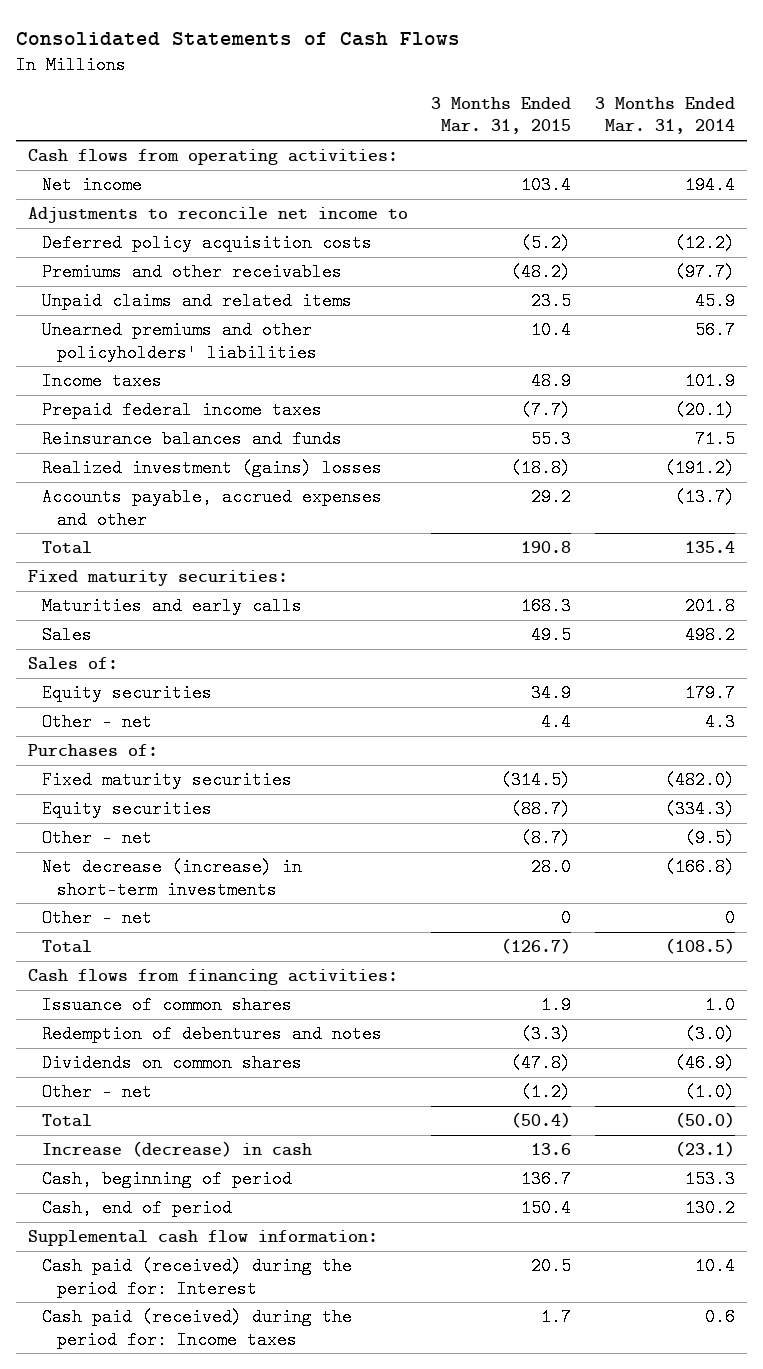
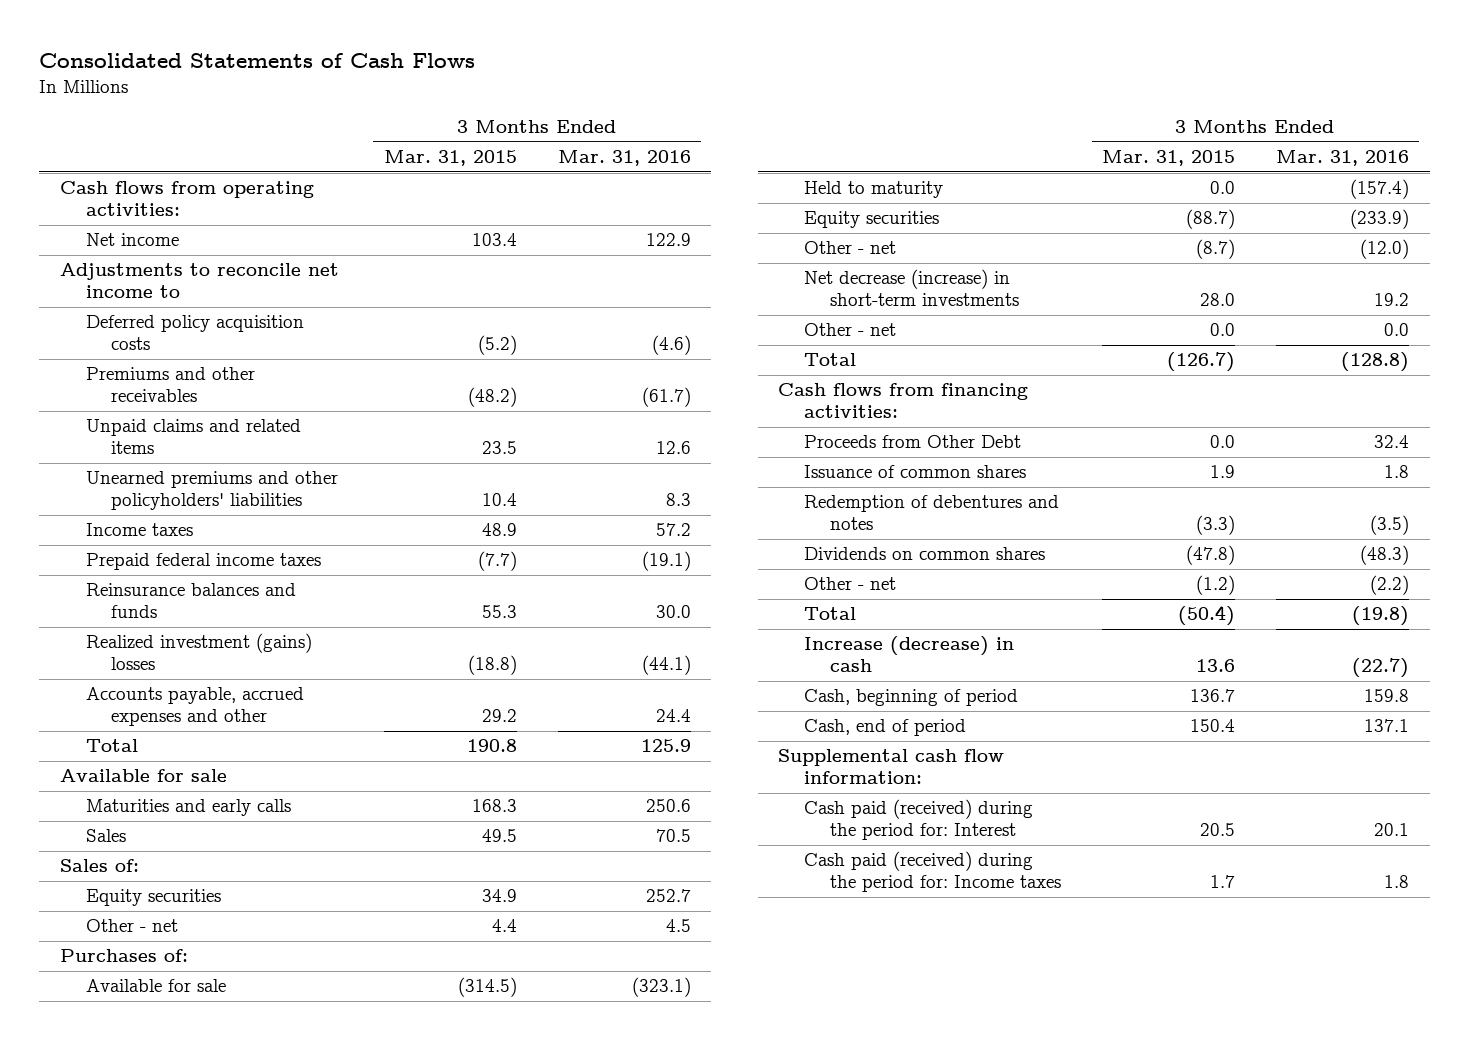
[595,96,736,135] 3 Months Ended Mar. 31, 2014 -> none
none -> [557,150,691,167] Mar. 31, 2016
[27,570,288,587] Fixed maturity securities: -> none
none -> [60,769,228,783] Available for sale
[42,771,293,790] Fixed maturity securities -> [85,979,226,993] Available for sale
none -> [804,181,944,199] Held to maturity
[561,909,572,928] 0 -> [1209,323,1235,337] 0.0
none -> [804,435,1022,449] Proceeds from Other Debt

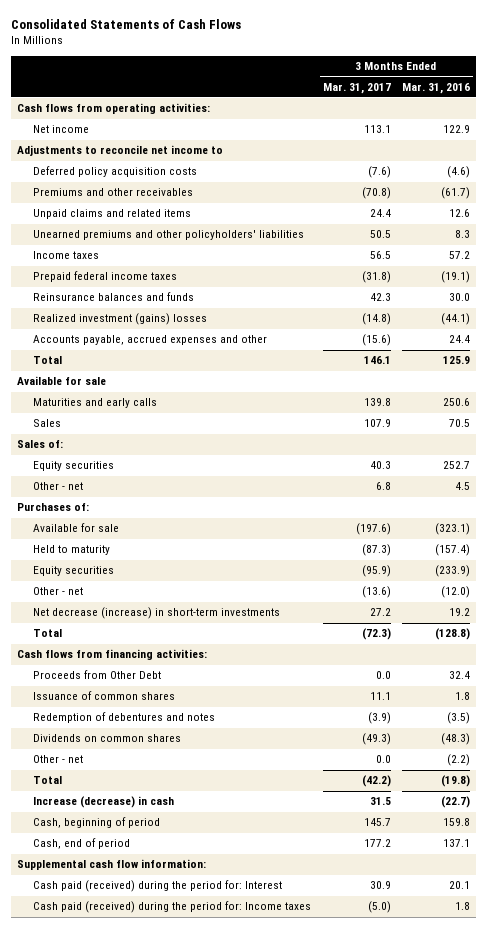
[383,150,517,167] Mar. 31, 2015 -> none
none -> [322,82,391,94] Mar. 31, 2017
[804,323,897,337] Other - net -> none

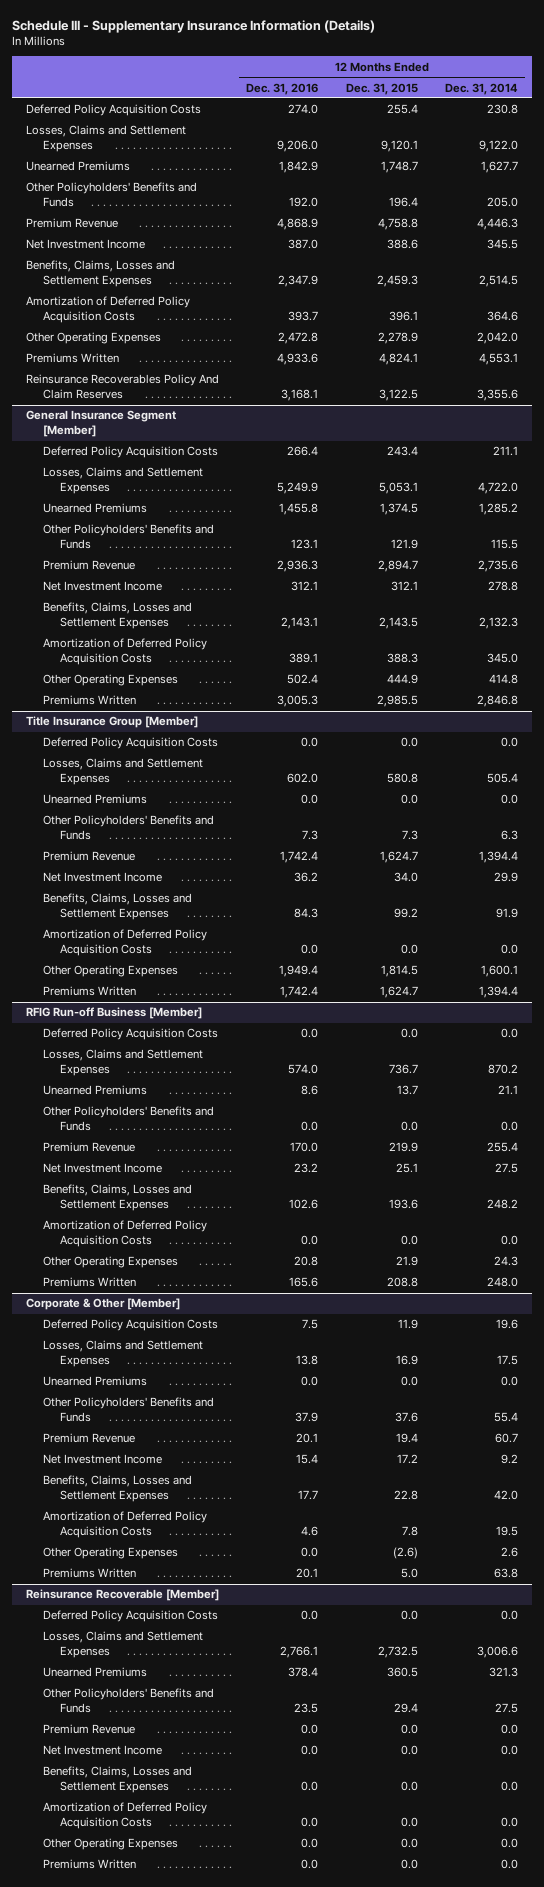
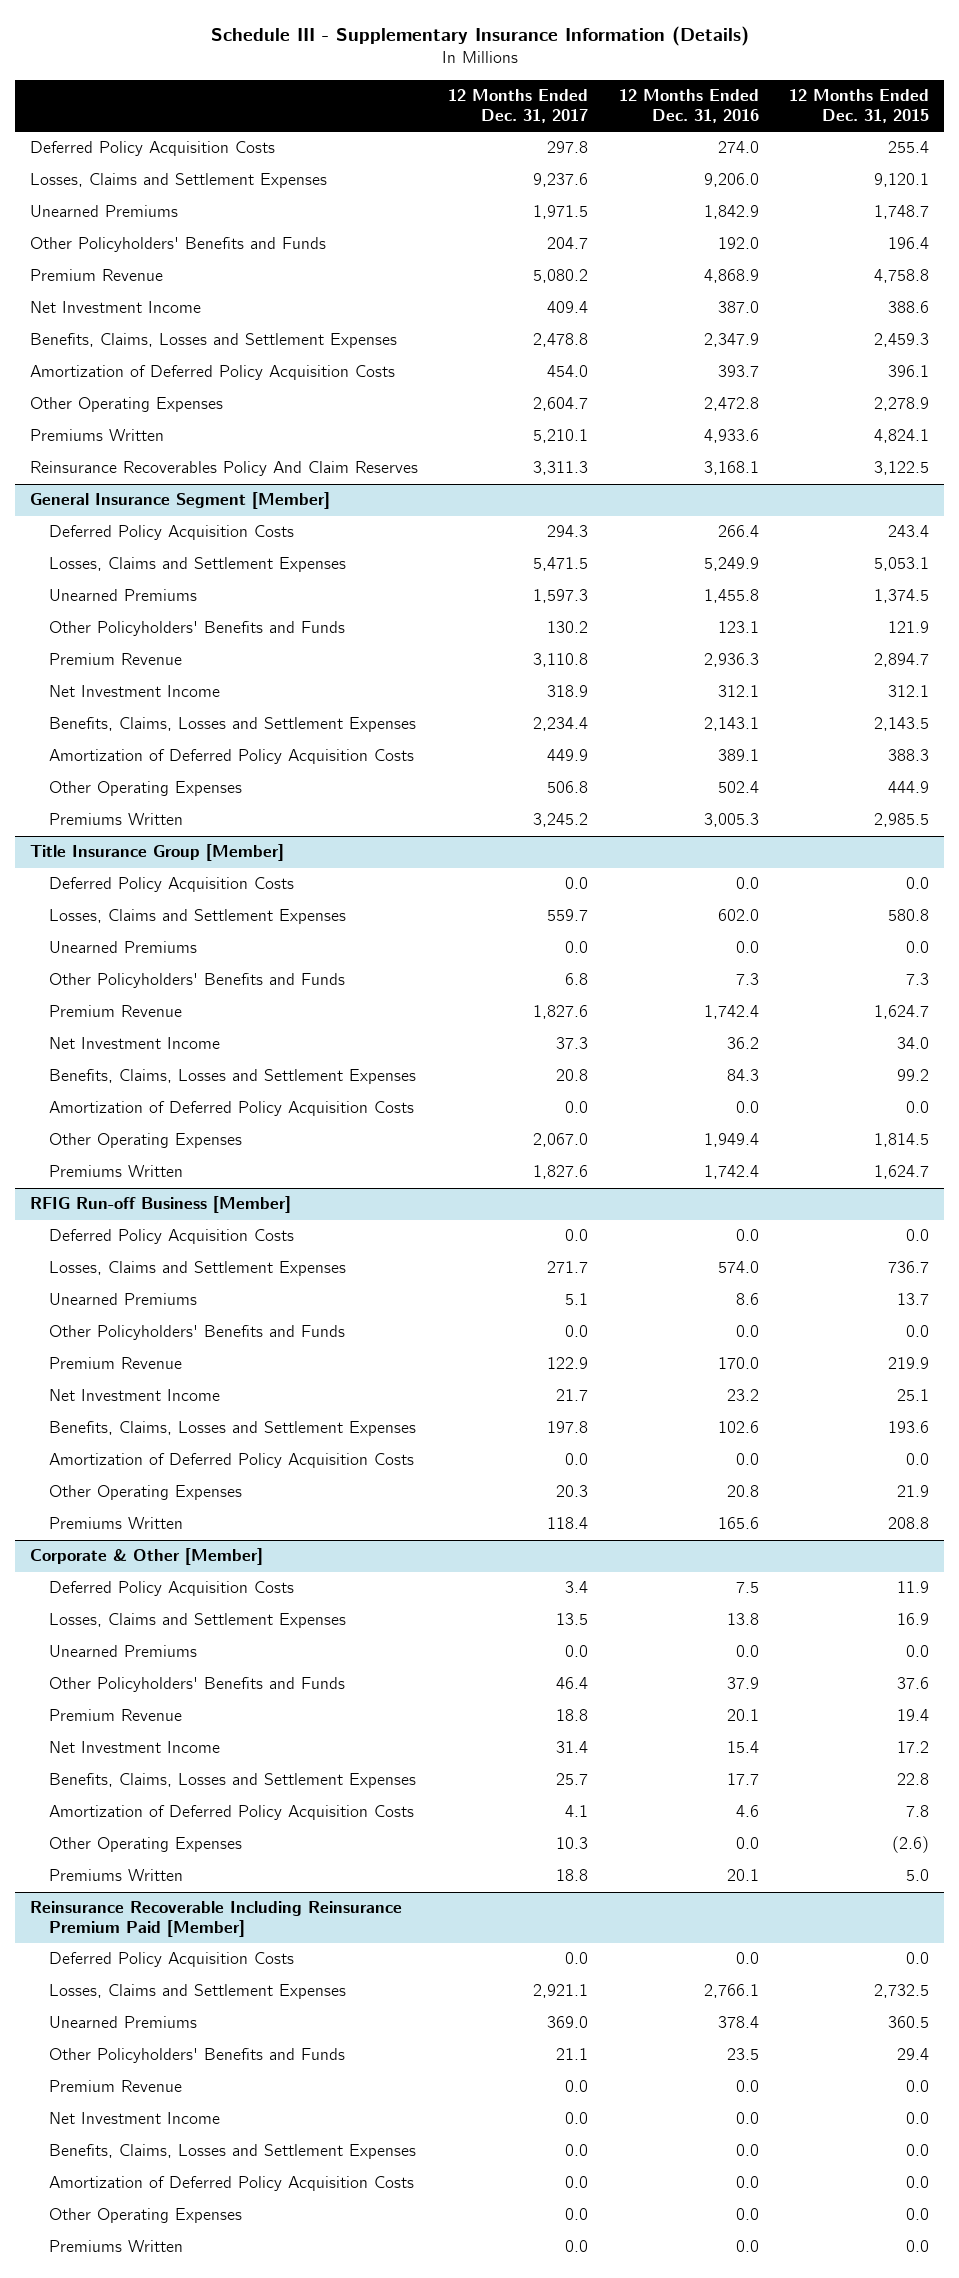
[445,82,519,95] Dec. 31, 2014 -> none
none -> [448,89,589,123] 12 Months Ended Dec. 31, 2017
[25,1589,219,1602] Reinsurance Recoverable [Member] -> [30,1901,403,1938] Reinsurance Recoverable Including Reinsurance Premium Paid [Member]

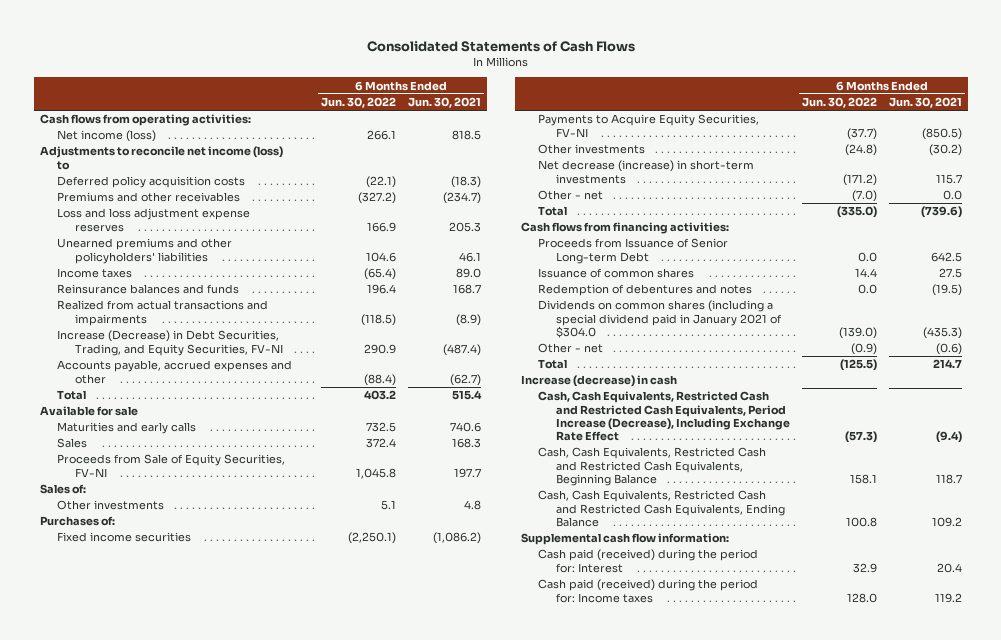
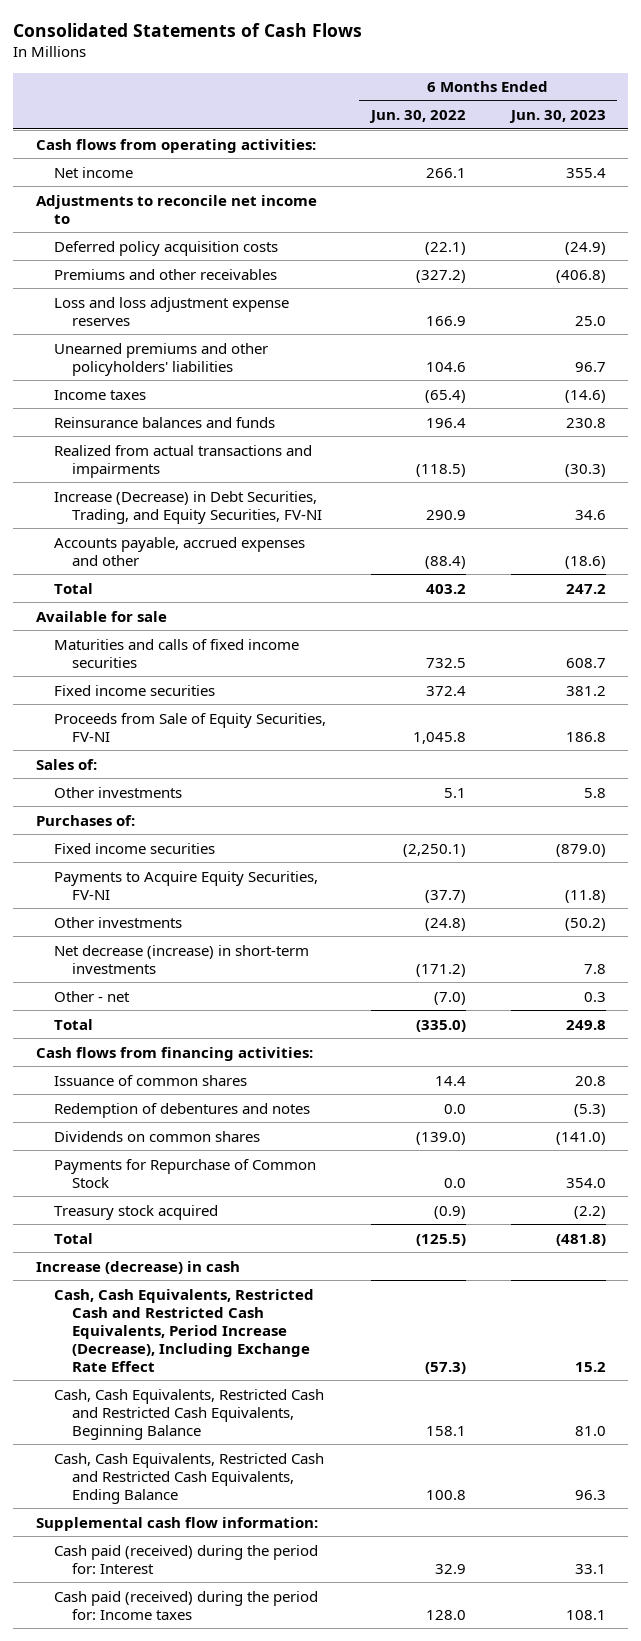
[407,97,481,109] Jun. 30, 2021 -> none
none -> [508,110,606,124] Jun. 30, 2023
[57,130,157,143] Net income (loss) -> [53,166,133,178] Net income
[39,146,283,170] Adjustments to reconcile net income (loss) to -> [35,194,317,224] Adjustments to reconcile net income to
[57,422,197,435] Maturities and early calls -> [53,638,299,668] Maturities and calls of fixed income securities
[57,438,88,449] Sales -> [53,684,215,696] Fixed income securities
[538,238,729,264] Proceeds from Issuance of Senior Long-term Debt -> none
[538,300,782,338] Dividends on common shares (including a special dividend paid in January 2021 of $304.0 -> [53,1130,260,1142] Dividends on common shares
none -> [53,1158,316,1188] Payments for Repurchase of Common Stock
[538,343,604,354] Other - net -> [53,1204,218,1220] Treasury stock acquired

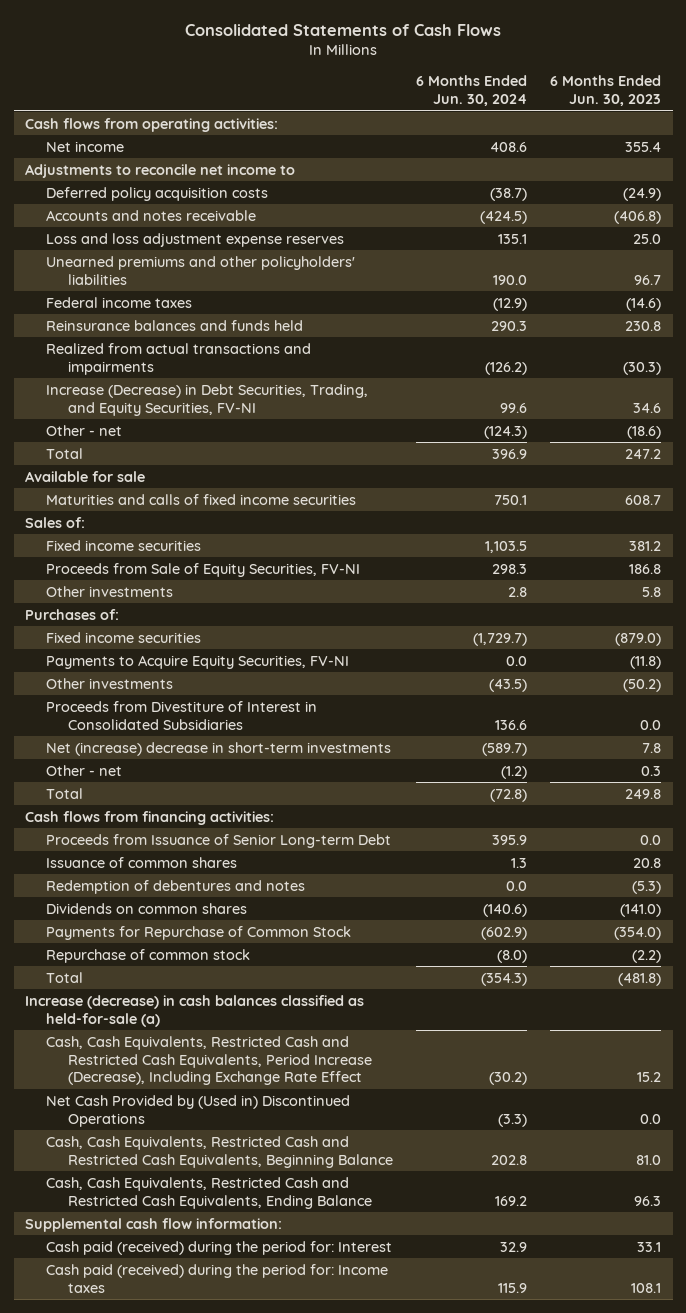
[368,110,466,124] Jun. 30, 2022 -> none
none -> [415,75,527,106] 6 Months Ended Jun. 30, 2024
[53,268,277,280] Premiums and other receivables -> [46,209,257,221] Accounts and notes receivable
[53,389,146,400] Income taxes -> [46,296,193,308] Federal income taxes
[53,416,275,428] Reinsurance balances and funds -> [46,319,304,331] Reinsurance balances and funds held
[53,536,305,566] Accounts payable, accrued expenses and other -> [46,424,123,436] Other - net
[35,758,97,770] Sales of: -> [25,516,86,528] Sales of:
none -> [46,700,318,730] Proceeds from Divestiture of Interest in Consolidated Subsidiaries
[53,944,309,974] Net decrease (increase) in short-term investments -> [46,741,392,756] Net (increase) decrease in short-term investments
none -> [46,833,392,848] Proceeds from Issuance of Senior Long-term Debt
[565,1177,606,1188] 354.0 -> [614,926,662,940] (354.0)
[53,1204,218,1220] Treasury stock acquired -> [46,948,251,963] Repurchase of common stock
[35,1260,240,1274] Increase (decrease) in cash -> [25,994,365,1027] Increase (decrease) in cash balances classified as held-for-sale (a)
none -> [46,1094,351,1127] Net Cash Provided by (Used in) Discontinued Operations

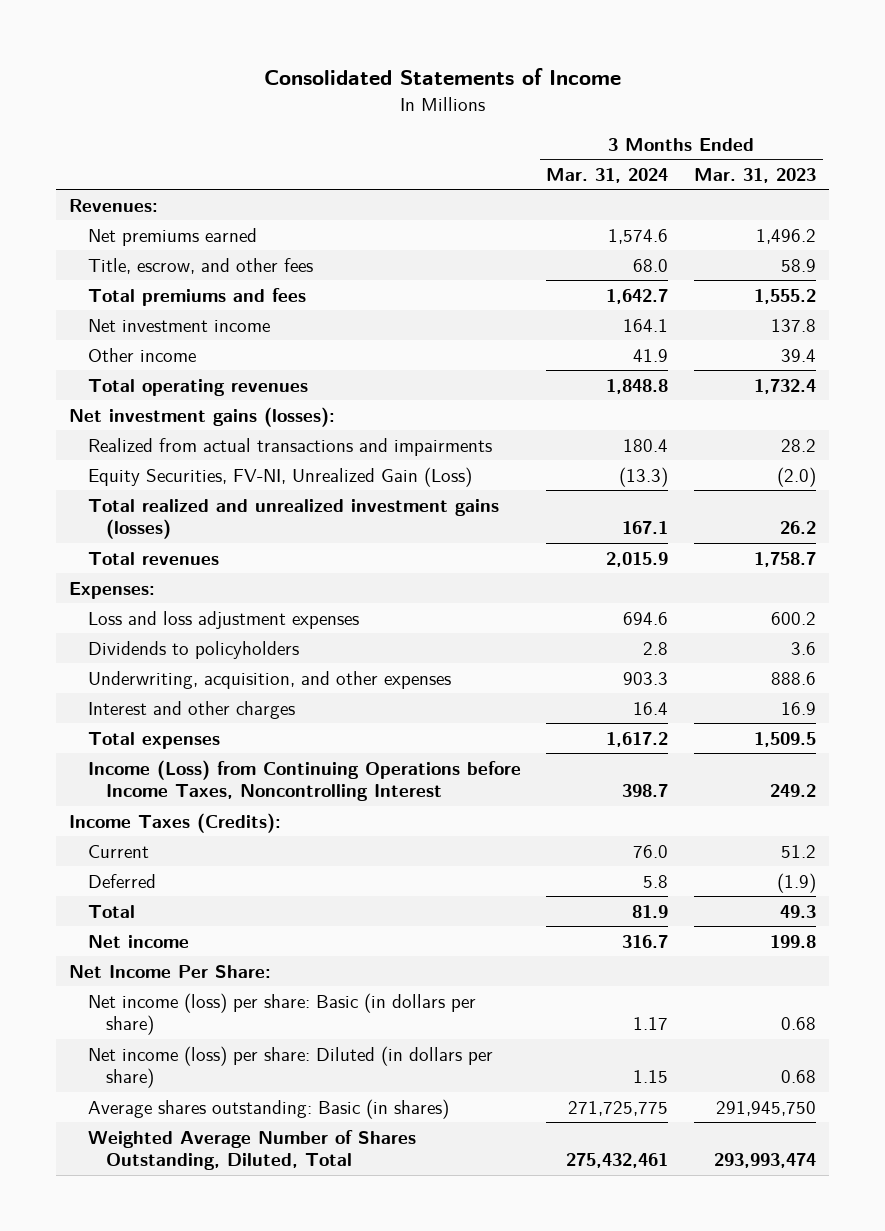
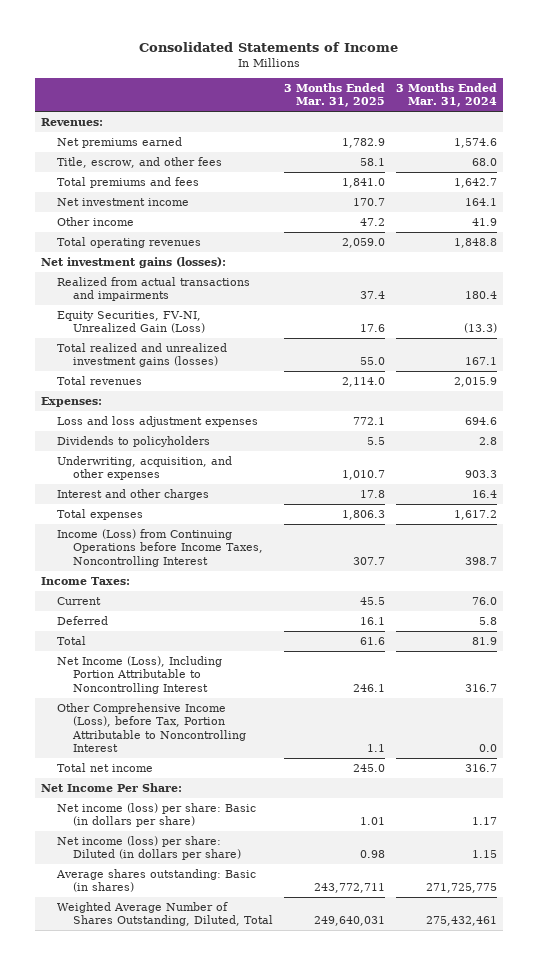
[694,167,817,183] Mar. 31, 2023 -> none
none -> [284,82,386,108] 3 Months Ended Mar. 31, 2025
[68,812,281,833] Income Taxes (Credits): -> [40,576,130,585] Income Taxes:
none -> [56,655,222,694] Net Income (Loss), Including Portion Attributable to Noncontrolling Interest
none -> [56,702,246,753] Other Comprehensive Income (Loss), before Tax, Portion Attributable to Noncontrolling Interest
[87,934,189,948] Net income -> [56,762,153,772] Total net income

